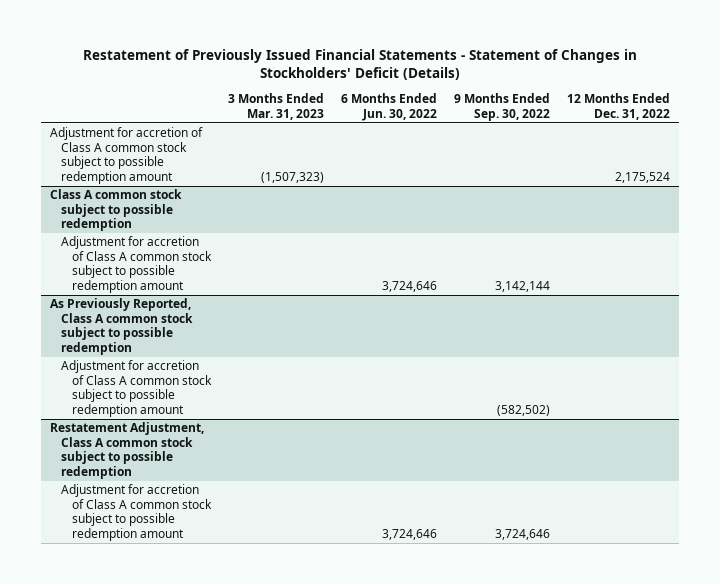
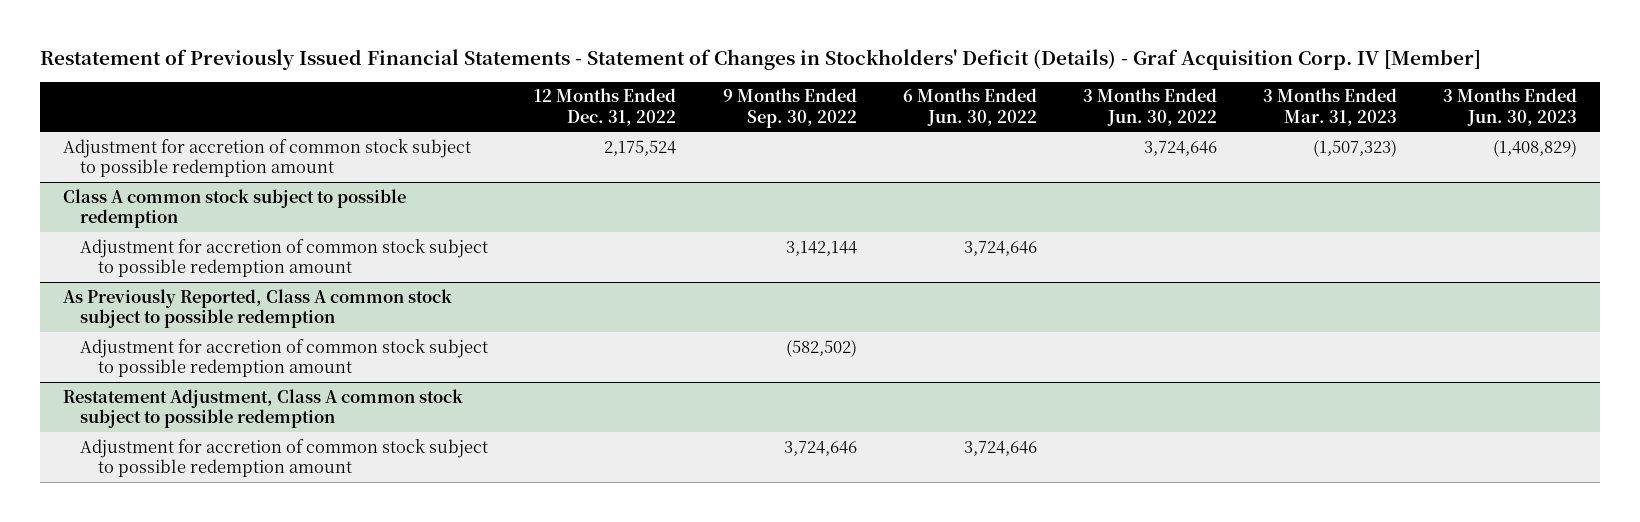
[83,48,638,81] Restatement of Previously Issued Financial Statements - Statement of Changes in Stockholders' Deficit (Details) -> [39,49,1481,71] Restatement of Previously Issued Financial Statements - Statement of Changes in Stockholders' Deficit (Details) - Graf Acquisition Corp. IV [Member]
none -> [1082,88,1217,126] 3 Months Ended Jun. 30, 2022
none -> [1443,88,1578,126] 3 Months Ended Jun. 30, 2023
[50,127,204,185] Adjustment for accretion of Class A common stock subject to possible redemption amount -> [62,138,471,178] Adjustment for accretion of common stock subject to possible redemption amount
[60,236,212,294] Adjustment for accretion of Class A common stock subject to possible redemption amount -> [80,238,489,278] Adjustment for accretion of common stock subject to possible redemption amount
[60,360,212,418] Adjustment for accretion of Class A common stock subject to possible redemption amount -> [80,338,489,378] Adjustment for accretion of common stock subject to possible redemption amount
[60,484,212,542] Adjustment for accretion of Class A common stock subject to possible redemption amount -> [80,438,489,478] Adjustment for accretion of common stock subject to possible redemption amount

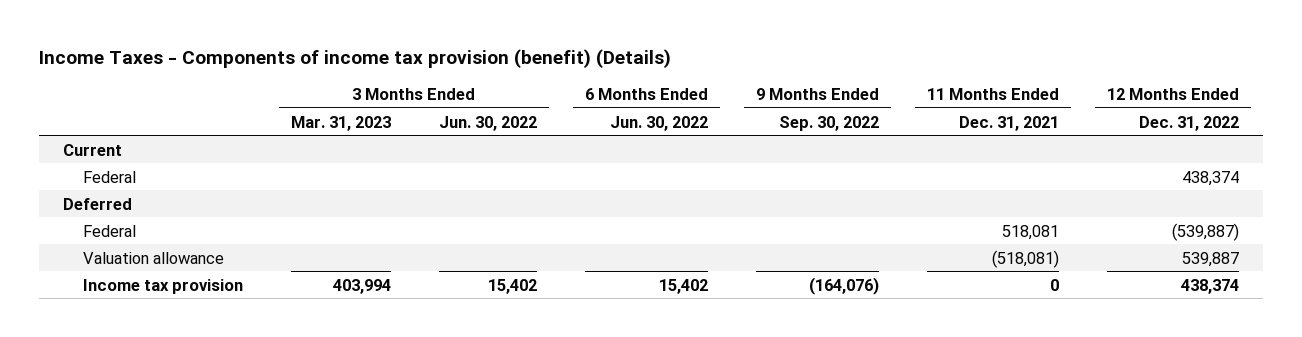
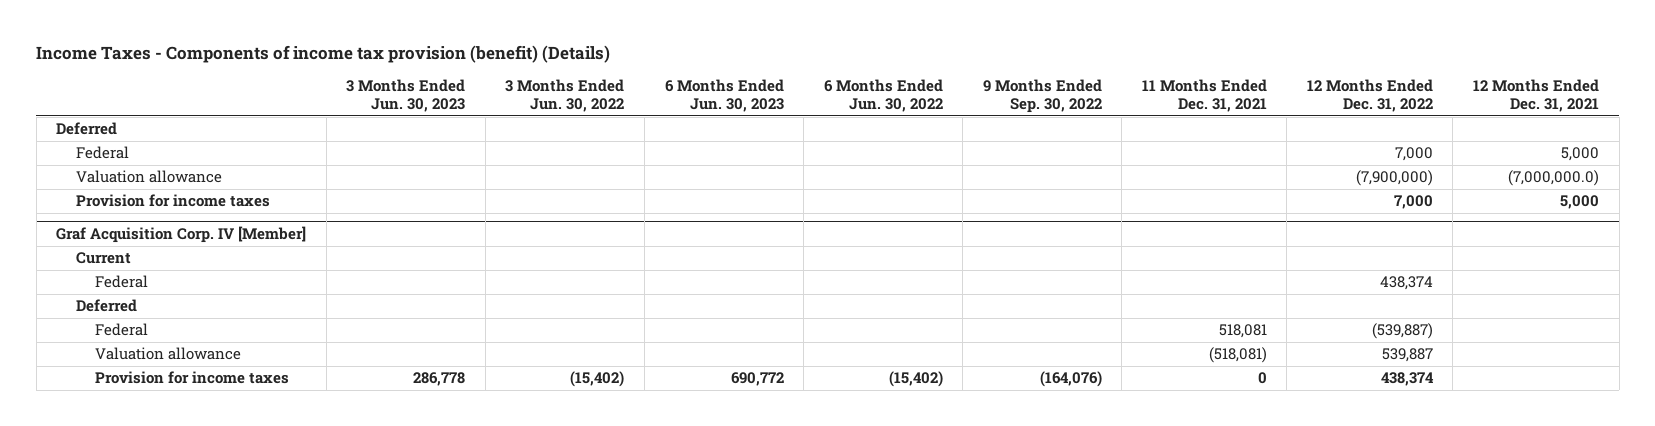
[291,115,392,131] Mar. 31, 2023 -> none
none -> [346,79,466,113] 3 Months Ended Jun. 30, 2023
none -> [664,79,784,113] 6 Months Ended Jun. 30, 2023
none -> [1472,79,1599,113] 12 Months Ended Dec. 31, 2021
none -> [56,122,118,136] Deferred
none -> [75,146,129,160] Federal
none -> [75,170,222,184] Valuation allowance
none -> [75,194,270,208] Provision for income taxes
none -> [56,226,307,244] Graf Acquisition Corp. IV [Member]
[83,278,244,294] Income tax provision -> [95,371,290,385] Provision for income taxes
[488,278,538,294] 15,402 -> [570,371,625,388] (15,402)
[659,278,709,294] 15,402 -> [888,371,943,388] (15,402)

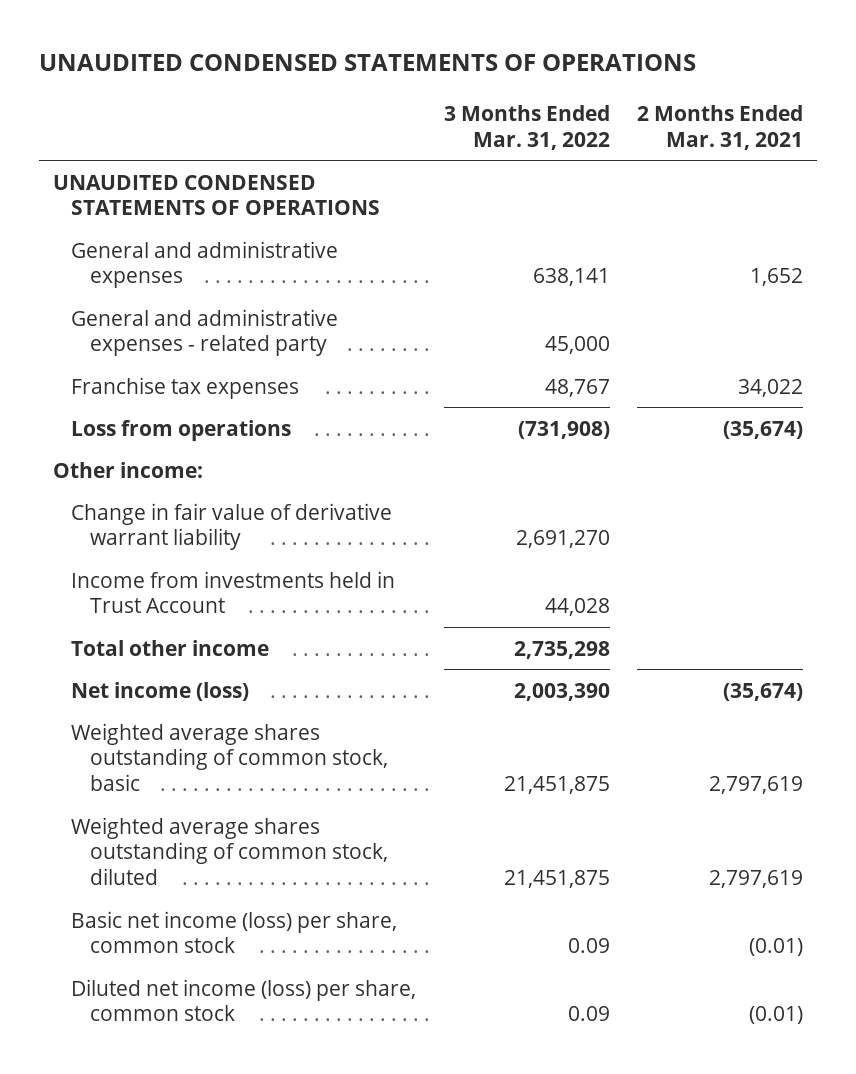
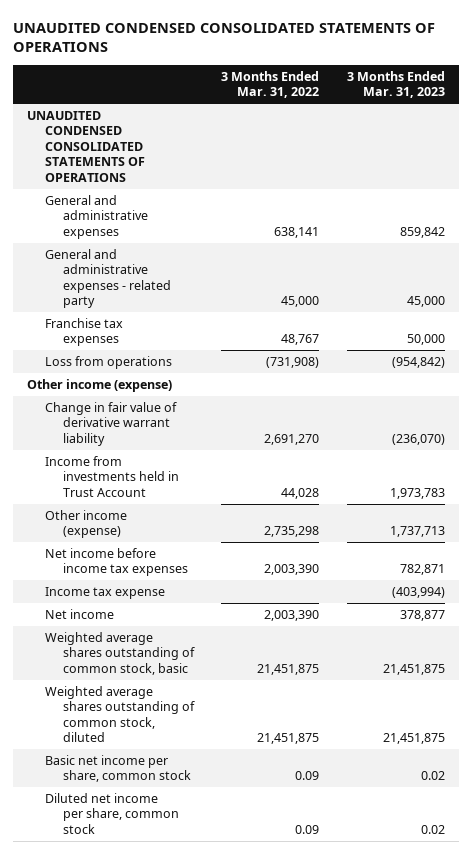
[39,54,697,72] UNAUDITED CONDENSED STATEMENTS OF OPERATIONS -> [13,22,436,53] UNAUDITED CONDENSED CONSOLIDATED STATEMENTS OF OPERATIONS
[637,104,804,150] 2 Months Ended Mar. 31, 2021 -> none
none -> [347,70,446,99] 3 Months Ended Mar. 31, 2023
[52,174,381,216] UNAUDITED CONDENSED STATEMENTS OF OPERATIONS -> [27,110,145,182] UNAUDITED CONDENSED CONSOLIDATED STATEMENTS OF OPERATIONS
[52,461,203,478] Other income: -> [27,378,173,392] Other income (expense)
[71,639,270,656] Total other income -> [44,509,127,539] Other income (expense)
none -> [44,547,188,577] Net income before income tax expenses
none -> [44,586,165,599] Income tax expense
[71,681,250,701] Net income (loss) -> [44,608,114,619] Net income
[71,910,398,954] Basic net income (loss) per share, common stock -> [44,754,191,783] Basic net income per share, common stock
[71,978,417,1022] Diluted net income (loss) per share, common stock -> [44,792,179,834] Diluted net income per share, common stock

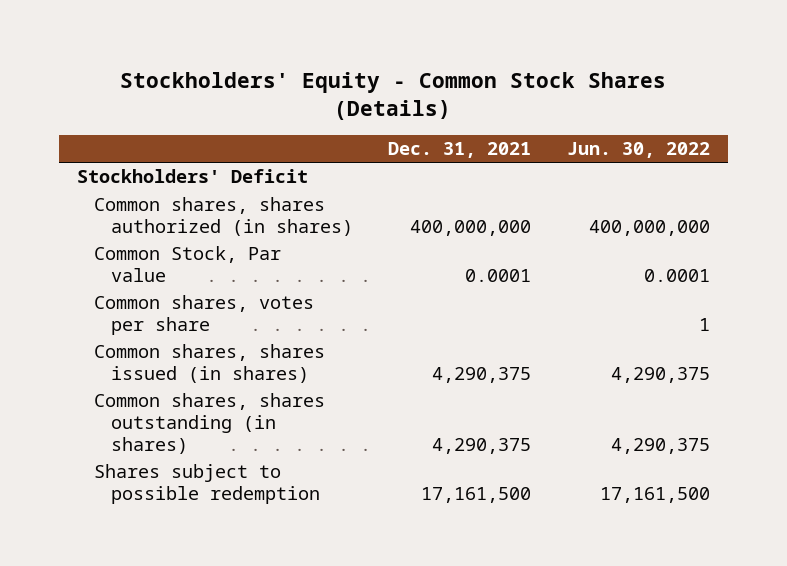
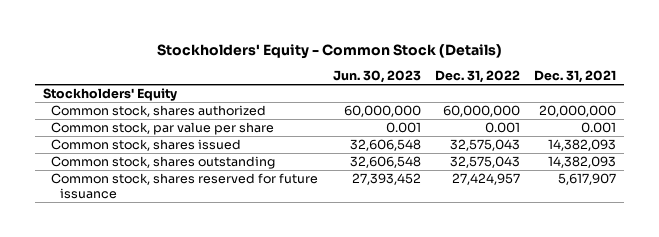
[120,71,667,121] Stockholders' Equity - Common Stock Shares (Details) -> [156,43,502,59] Stockholders' Equity - Common Stock (Details)
[566,141,710,158] Jun. 30, 2022 -> none
none -> [332,70,421,84] Jun. 30, 2023
none -> [435,70,521,84] Dec. 31, 2022
[93,295,314,336] Common shares, votes per share -> none
[93,464,320,505] Shares subject to possible redemption -> none
[76,169,308,184] Stockholders' Deficit -> [42,88,177,102] Stockholders' Equity
[93,197,353,237] Common shares, shares authorized (in shares) -> [51,105,267,118] Common stock, shares authorized
[410,220,532,237] 400,000,000 -> [539,105,617,118] 20,000,000
[93,246,281,283] Common Stock, Par value -> [51,122,275,136] Common stock, par value per share
[465,269,532,283] 0.0001 -> [581,122,617,134] 0.001
[93,344,325,384] Common shares, shares issued (in shares) -> [51,139,242,152] Common stock, shares issued
[432,367,532,384] 4,290,375 -> [548,139,617,152] 14,382,093
[93,393,325,454] Common shares, shares outstanding (in shares) -> [51,156,276,170] Common stock, shares outstanding
[432,437,532,454] 4,290,375 -> [548,156,617,169] 14,382,093
none -> [51,173,319,199] Common stock, shares reserved for future issuance

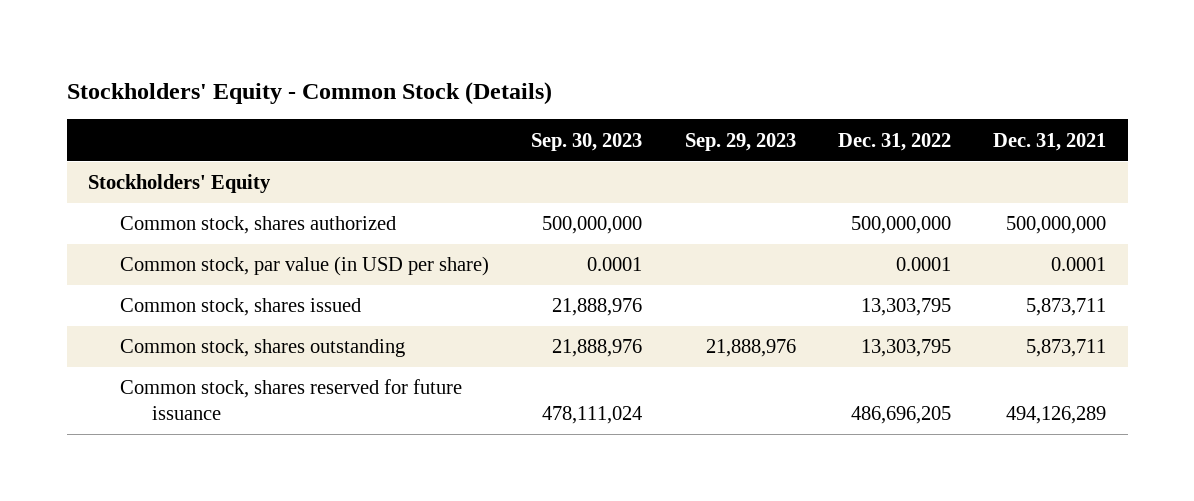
[332,70,421,84] Jun. 30, 2023 -> none
none -> [531,132,643,151] Sep. 30, 2023
none -> [684,132,796,151] Sep. 29, 2023
[443,105,521,118] 60,000,000 -> [851,216,952,235] 500,000,000
[539,105,617,118] 20,000,000 -> [1006,216,1107,235] 500,000,000
[51,122,275,136] Common stock, par value per share -> [120,256,490,277] Common stock, par value (in USD per share)
[485,122,521,134] 0.001 -> [896,257,952,272] 0.0001
[581,122,617,134] 0.001 -> [1051,257,1107,272] 0.0001
[450,139,521,152] 32,575,043 -> [861,298,952,317] 13,303,795
[548,139,617,152] 14,382,093 -> [1026,298,1107,317] 5,873,711
[450,156,521,169] 32,575,043 -> [861,339,952,358] 13,303,795
[548,156,617,169] 14,382,093 -> [1026,339,1107,358] 5,873,711
[452,173,521,186] 27,424,957 -> [851,406,952,425] 486,696,205
[558,173,617,186] 5,617,907 -> [1006,406,1107,425] 494,126,289

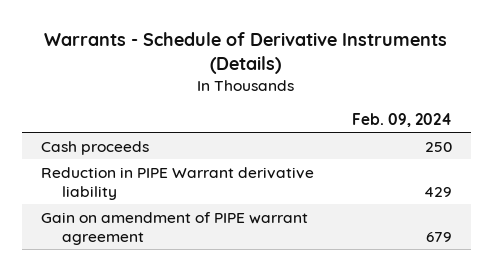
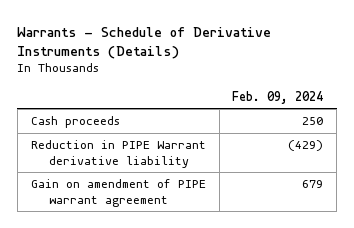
[423,186,452,197] 429 -> [288,140,324,152] (429)

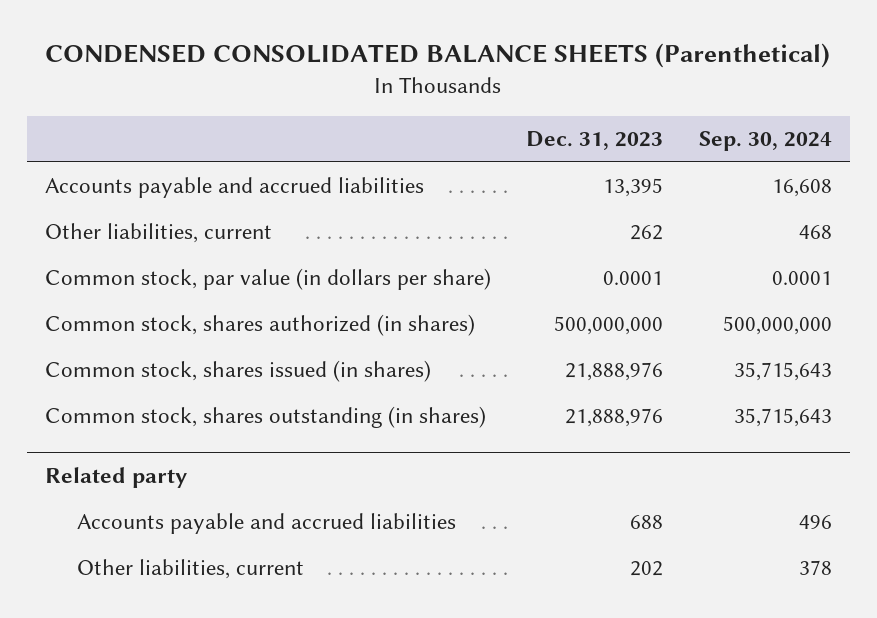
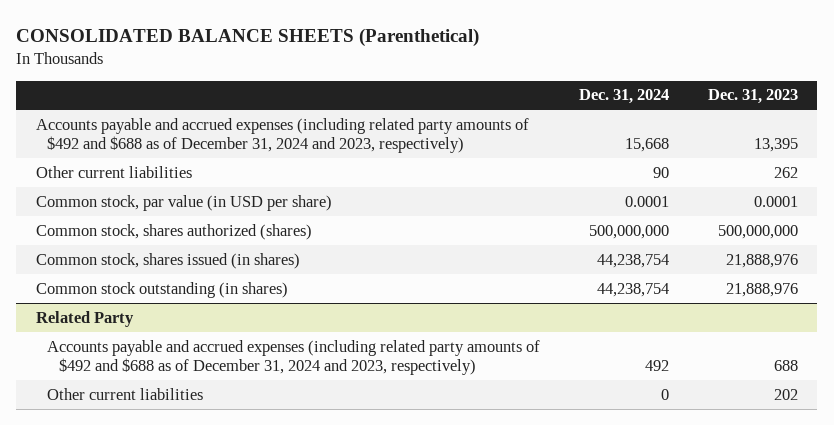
[45,43,831,69] CONDENSED CONSOLIDATED BALANCE SHEETS (Parenthetical) -> [16,27,480,47] CONSOLIDATED BALANCE SHEETS (Parenthetical)
[699,131,833,152] Sep. 30, 2024 -> none
none -> [579,89,670,105] Dec. 31, 2024
[44,177,424,199] Accounts payable and accrued liabilities -> [35,117,529,153] Accounts payable and accrued expenses (including related party amounts of $492 and $688 as of December 31, 2024 and 2023, respectively)
[44,223,272,244] Other liabilities, current -> [35,165,192,178] Other current liabilities
[44,268,491,291] Common stock, par value (in dollars per share) -> [35,194,332,211] Common stock, par value (in USD per share)
[44,314,475,337] Common stock, shares authorized (in shares) -> [35,223,312,240] Common stock, shares authorized (shares)
[44,406,486,429] Common stock, shares outstanding (in shares) -> [35,281,288,298] Common stock outstanding (in shares)
[44,467,187,489] Related party -> [35,310,134,327] Related Party
[76,513,456,535] Accounts payable and accrued liabilities -> [47,339,541,375] Accounts payable and accrued expenses (including related party amounts of $492 and $688 as of December 31, 2024 and 2023, respectively)
[76,559,304,580] Other liabilities, current -> [47,387,204,400] Other current liabilities

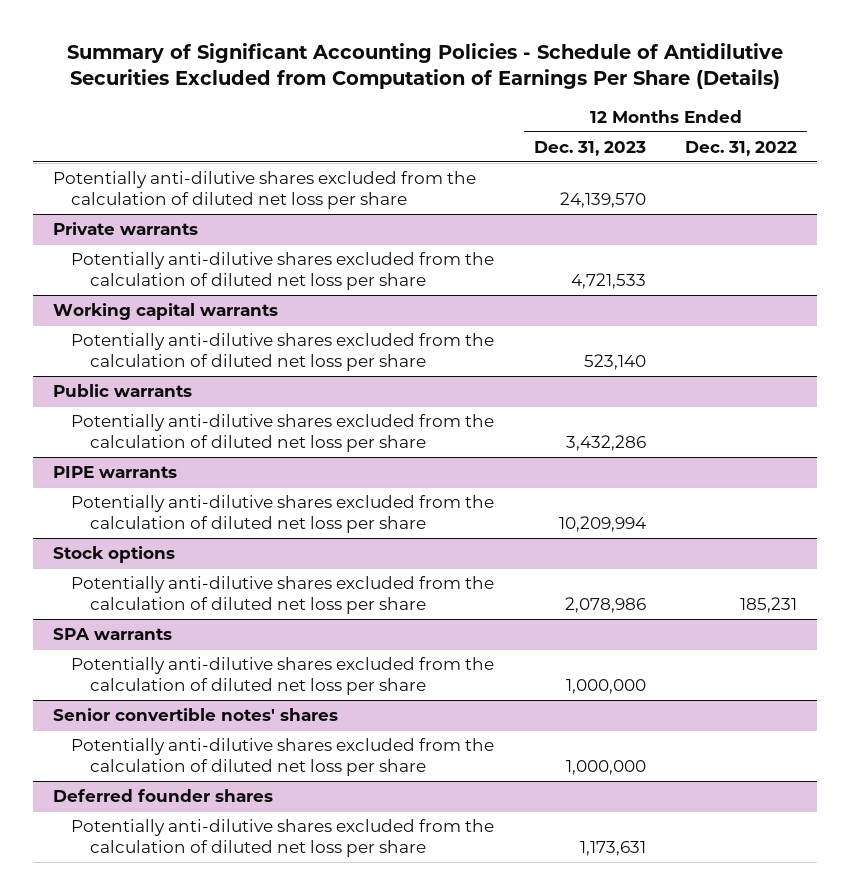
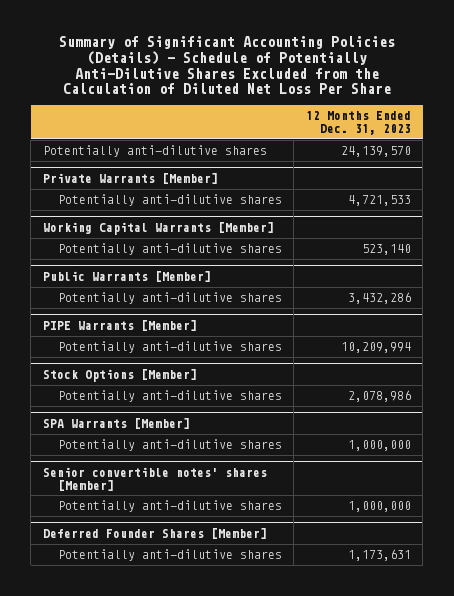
[66,42,783,90] Summary of Significant Accounting Policies - Schedule of Antidilutive Securities Excluded from Computation of Earnings Per Share (Details) -> [58,35,395,95] Summary of Significant Accounting Policies (Details) - Schedule of Potentially Anti-Dilutive Shares Excluded from the Calculation of Diluted Net Loss Per Share
[685,140,798,156] Dec. 31, 2022 -> none
[52,170,476,209] Potentially anti-dilutive shares excluded from the calculation of diluted net loss per share -> [42,145,267,158] Potentially anti-dilutive shares
[52,221,198,235] Private warrants -> [42,172,218,184] Private Warrants [Member]
[71,251,495,290] Potentially anti-dilutive shares excluded from the calculation of diluted net loss per share -> [57,194,282,207] Potentially anti-dilutive shares
[52,302,278,320] Working capital warrants -> [42,221,274,235] Working Capital Warrants [Member]
[71,332,495,371] Potentially anti-dilutive shares excluded from the calculation of diluted net loss per share -> [57,243,282,256] Potentially anti-dilutive shares
[52,383,192,397] Public warrants -> [42,270,211,282] Public Warrants [Member]
[71,413,495,452] Potentially anti-dilutive shares excluded from the calculation of diluted net loss per share -> [57,292,282,305] Potentially anti-dilutive shares
[52,465,177,478] PIPE warrants -> [42,319,197,331] PIPE Warrants [Member]
[71,494,495,533] Potentially anti-dilutive shares excluded from the calculation of diluted net loss per share -> [57,341,282,354] Potentially anti-dilutive shares
[52,545,175,563] Stock options -> [42,368,197,382] Stock Options [Member]
[71,575,495,614] Potentially anti-dilutive shares excluded from the calculation of diluted net loss per share -> [57,390,282,403] Potentially anti-dilutive shares
[52,627,172,640] SPA warrants -> [42,417,190,429] SPA Warrants [Member]
[71,656,495,695] Potentially anti-dilutive shares excluded from the calculation of diluted net loss per share -> [57,439,282,452] Potentially anti-dilutive shares
[52,707,338,721] Senior convertible notes' shares -> [42,466,267,491] Senior convertible notes' shares [Member]
[71,737,495,776] Potentially anti-dilutive shares excluded from the calculation of diluted net loss per share -> [57,500,282,513] Potentially anti-dilutive shares
[52,788,273,802] Deferred founder shares -> [42,527,267,539] Deferred Founder Shares [Member]
[71,818,495,857] Potentially anti-dilutive shares excluded from the calculation of diluted net loss per share -> [57,549,282,562] Potentially anti-dilutive shares

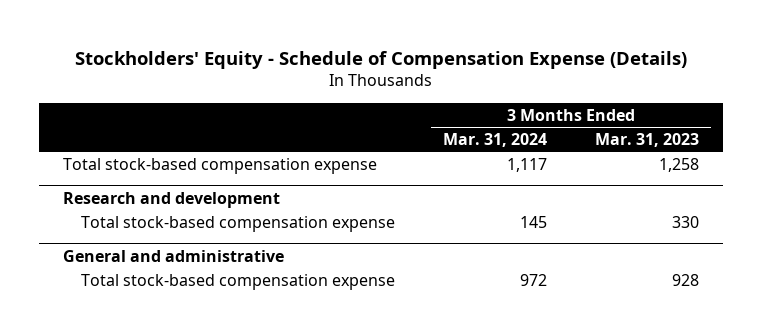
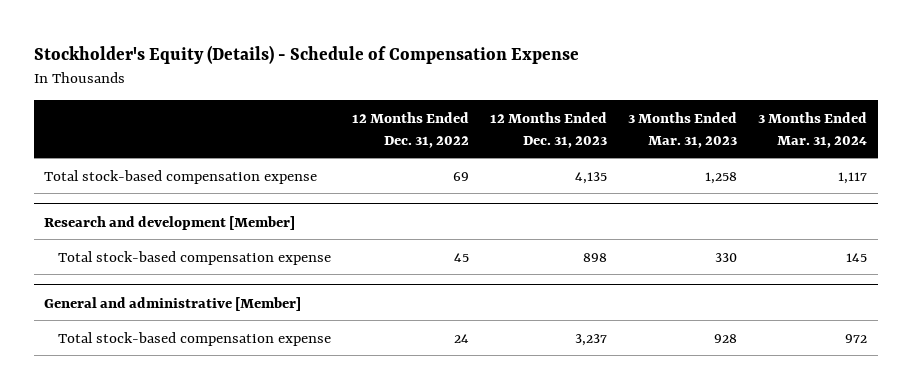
[75,50,688,69] Stockholders' Equity - Schedule of Compensation Expense (Details) -> [33,45,579,65] Stockholder's Equity (Details) - Schedule of Compensation Expense
none -> [352,111,470,148] 12 Months Ended Dec. 31, 2022
none -> [490,111,608,148] 12 Months Ended Dec. 31, 2023
[63,191,281,208] Research and development -> [44,215,296,230] Research and development [Member]
[63,249,285,262] General and administrative -> [44,296,302,311] General and administrative [Member]

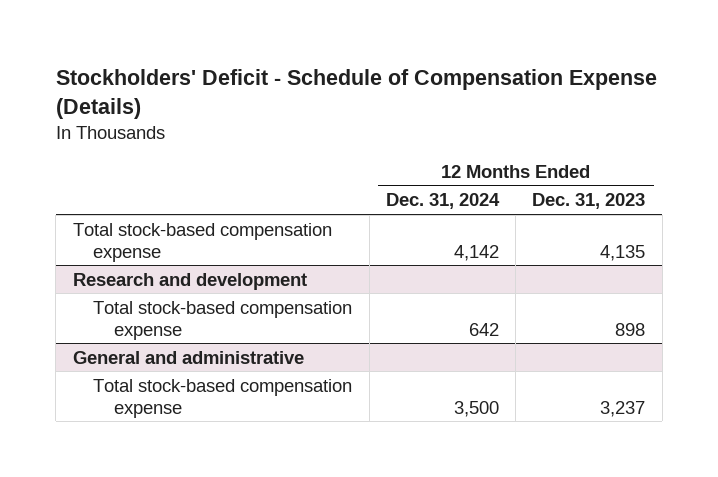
[33,45,579,65] Stockholder's Equity (Details) - Schedule of Compensation Expense -> [55,68,657,119] Stockholders' Deficit - Schedule of Compensation Expense (Details)
[352,111,470,148] 12 Months Ended Dec. 31, 2022 -> none
[628,111,738,148] 3 Months Ended Mar. 31, 2023 -> none
[758,111,868,148] 3 Months Ended Mar. 31, 2024 -> none
none -> [385,193,500,210] Dec. 31, 2024
[44,215,296,230] Research and development [Member] -> [72,272,307,290] Research and development
[44,296,302,311] General and administrative [Member] -> [72,350,304,364] General and administrative

